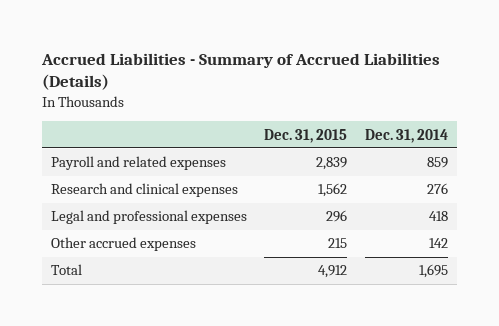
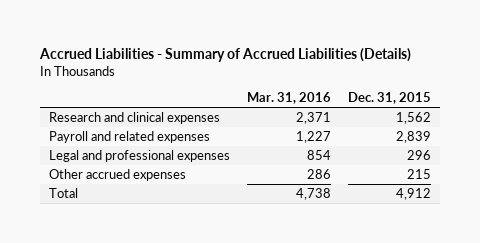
[364,128,448,143] Dec. 31, 2014 -> none
none -> [247,92,332,105] Mar. 31, 2016
[50,156,226,171] Payroll and related expenses -> [48,131,210,144] Payroll and related expenses

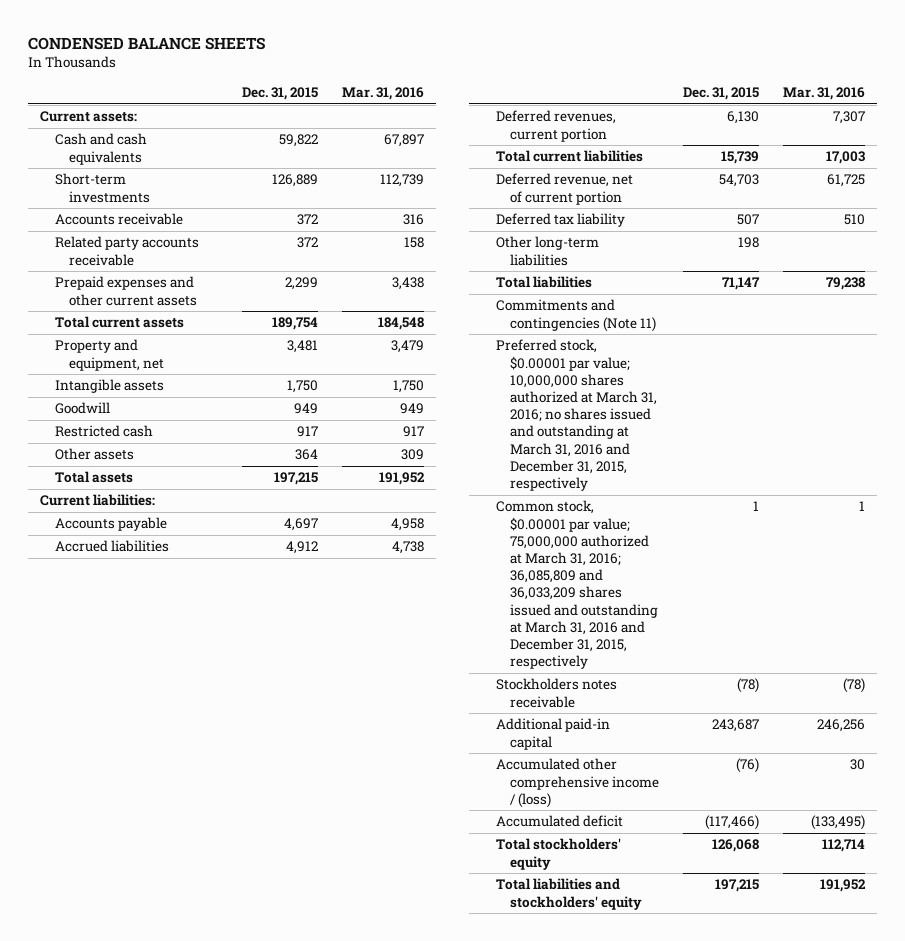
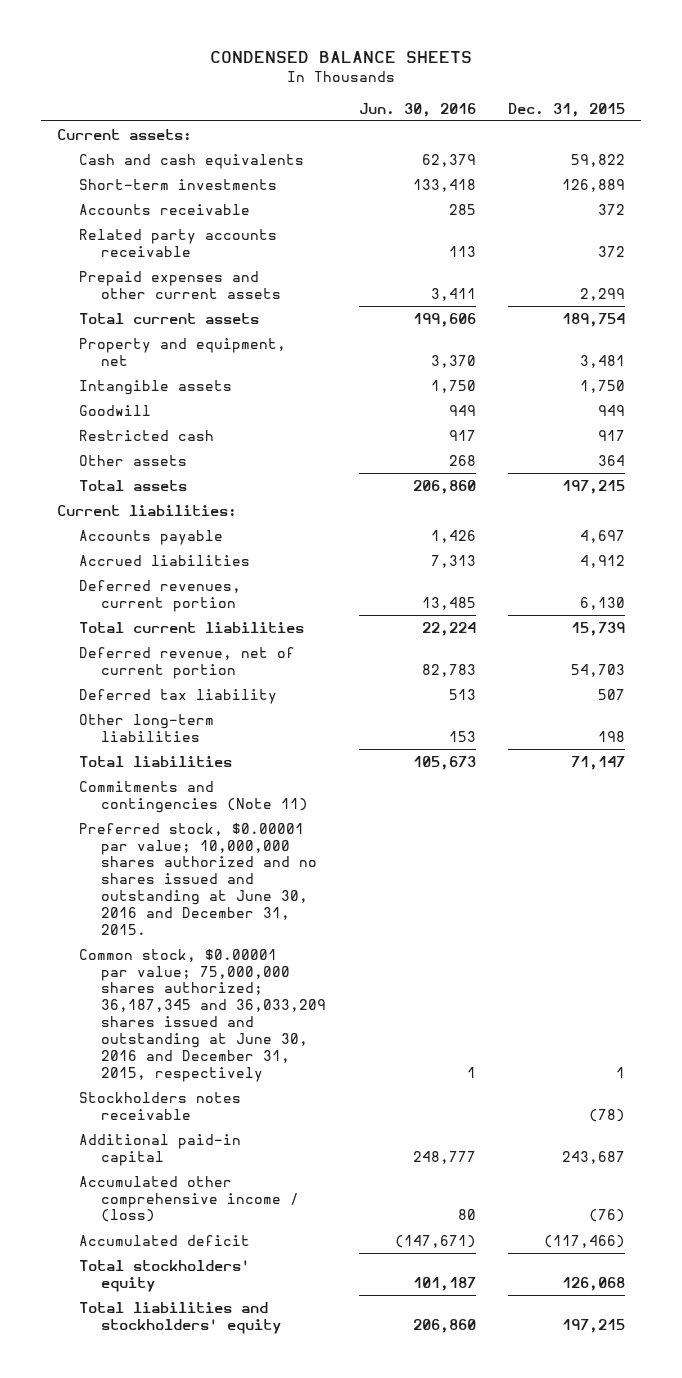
[341,86,424,100] Mar. 31, 2016 -> none
none -> [358,102,476,117] Jun. 30, 2016
[495,339,658,492] Preferred stock, $0.00001 par value; 10,000,000 shares authorized at March 31, 2016; no shares issued and outstanding at March 31, 2016 and December 31, 2015, respectively -> [79,822,318,935] Preferred stock, $0.00001 par value; 10,000,000 shares authorized and no shares issued and outstanding at June 30, 2016 and December 31, 2015.
[495,500,659,670] Common stock, $0.00001 par value; 75,000,000 authorized at March 31, 2016; 36,085,809 and 36,033,209 shares issued and outstanding at March 31, 2016 and December 31, 2015, respectively -> [79,948,327,1082] Common stock, $0.00001 par value; 75,000,000 shares authorized; 36,187,345 and 36,033,209 shares issued and outstanding at June 30, 2016 and December 31, 2015, respectively

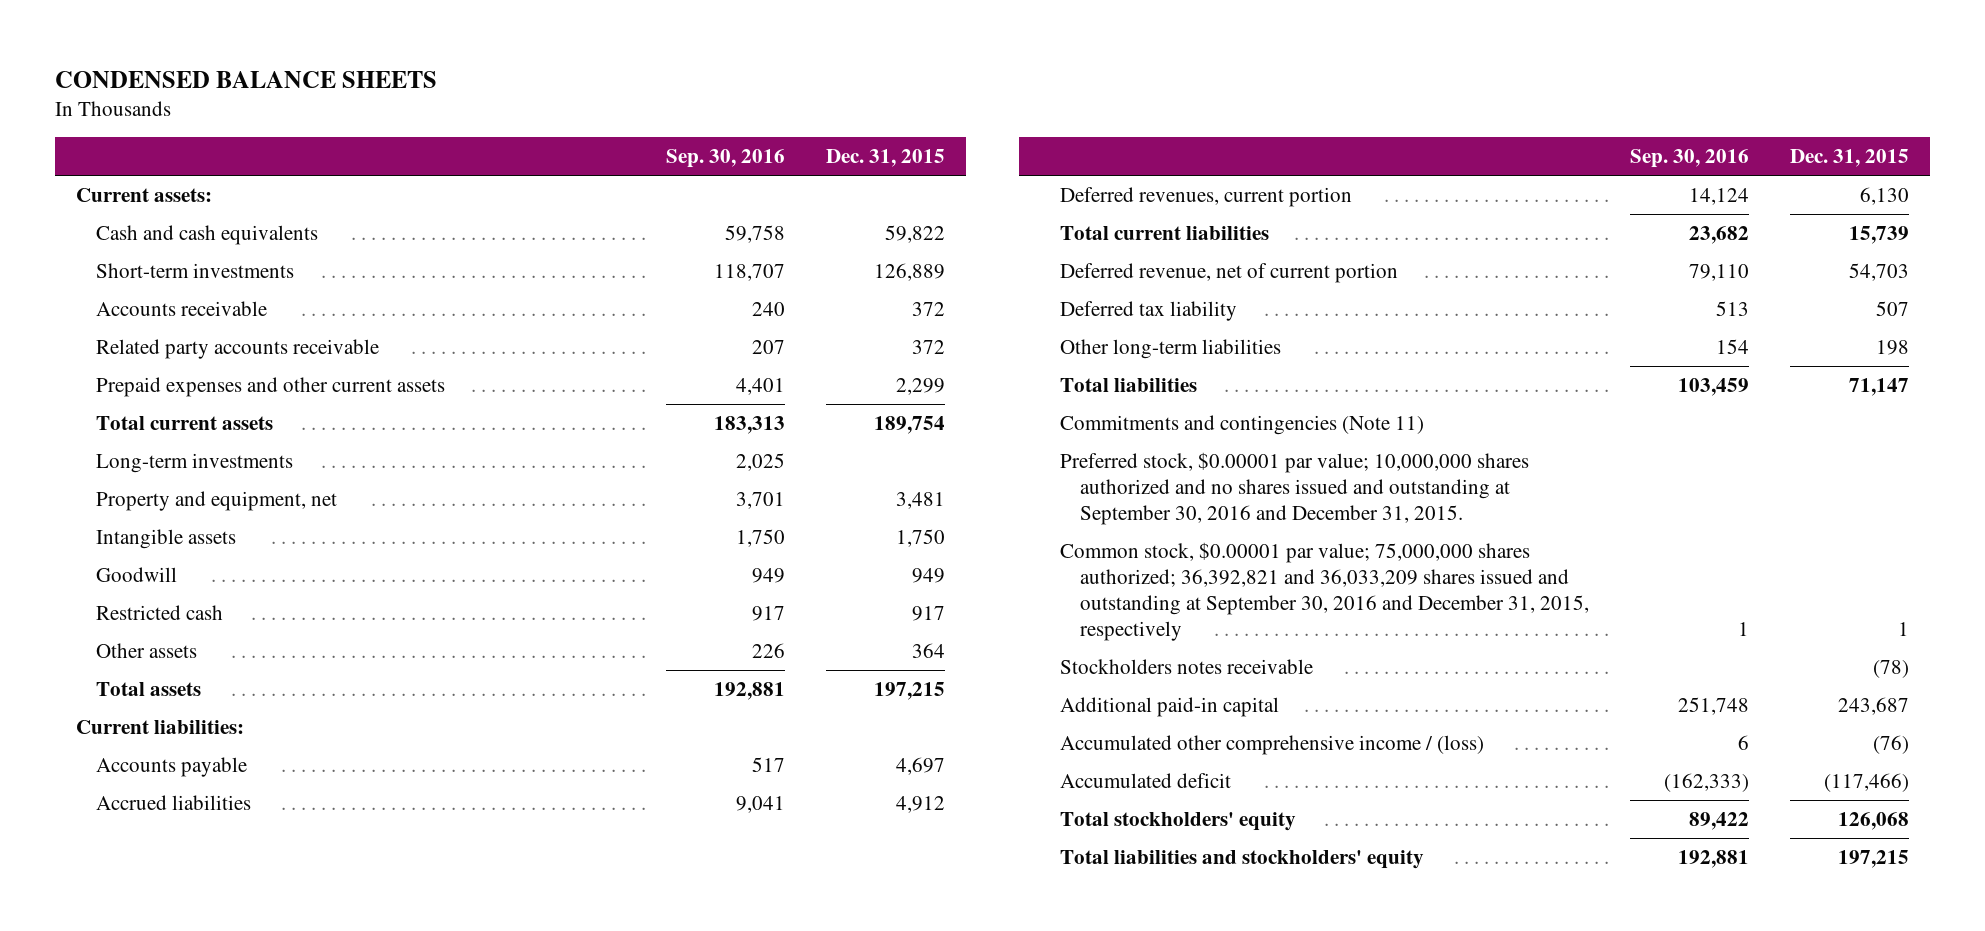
[358,102,476,117] Jun. 30, 2016 -> none
none -> [666,149,786,169] Sep. 30, 2016
none -> [95,452,293,473] Long-term investments
[79,822,318,935] Preferred stock, $0.00001 par value; 10,000,000 shares authorized and no shares issued and outstanding at June 30, 2016 and December 31, 2015. -> [1059,451,1529,525] Preferred stock, $0.00001 par value; 10,000,000 shares authorized and no shares issued and outstanding at September 30, 2016 and December 31, 2015.
[79,948,327,1082] Common stock, $0.00001 par value; 75,000,000 shares authorized; 36,187,345 and 36,033,209 shares issued and outstanding at June 30, 2016 and December 31, 2015, respectively -> [1059,541,1589,641] Common stock, $0.00001 par value; 75,000,000 shares authorized; 36,392,821 and 36,033,209 shares issued and outstanding at September 30, 2016 and December 31, 2015, respectively

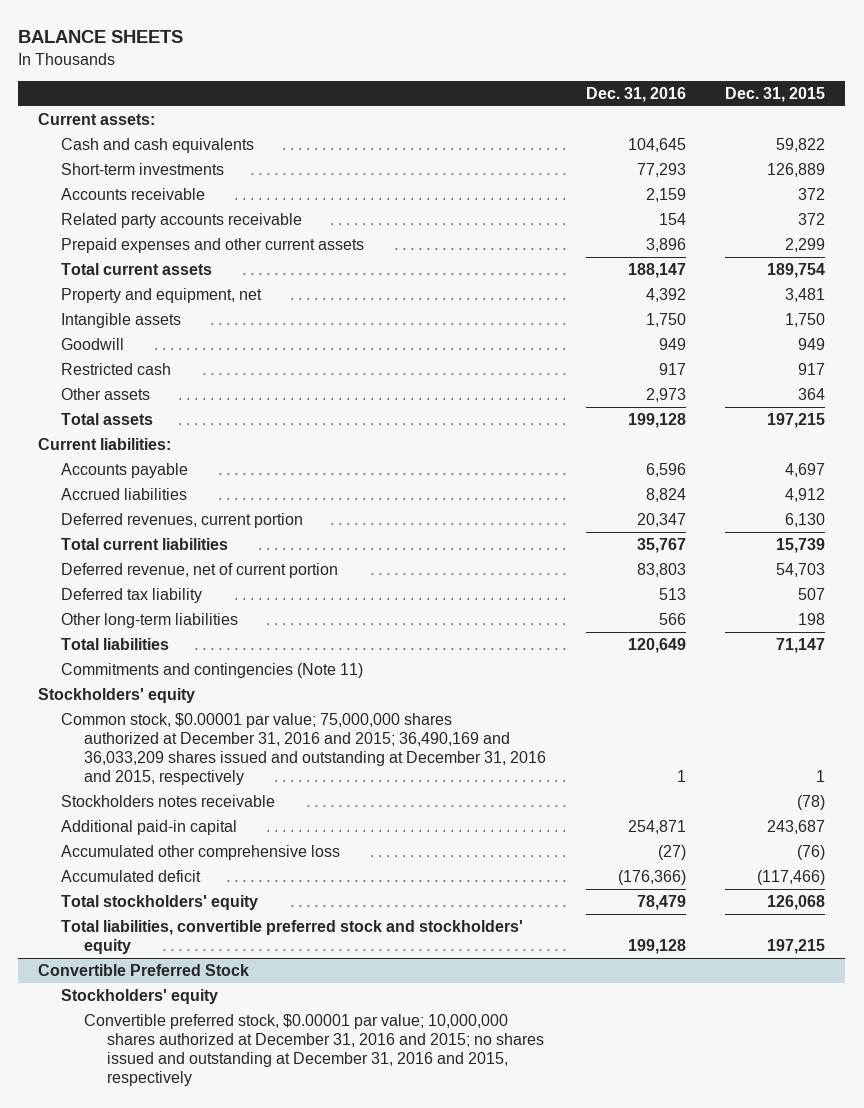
[55,70,438,88] CONDENSED BALANCE SHEETS -> [18,30,184,44] BALANCE SHEETS
[666,149,786,169] Sep. 30, 2016 -> none
none -> [585,86,686,102] Dec. 31, 2016
[95,452,293,473] Long-term investments -> none
[1059,451,1529,525] Preferred stock, $0.00001 par value; 10,000,000 shares authorized and no shares issued and outstanding at September 30, 2016 and December 31, 2015. -> none
none -> [38,688,196,704] Stockholders' equity
[1059,541,1589,641] Common stock, $0.00001 par value; 75,000,000 shares authorized; 36,392,821 and 36,033,209 shares issued and outstanding at September 30, 2016 and December 31, 2015, respectively -> [61,713,546,785] Common stock, $0.00001 par value; 75,000,000 shares authorized at December 31, 2016 and 2015; 36,490,169 and 36,033,209 shares issued and outstanding at December 31, 2016 and 2015, respectively
[1059,734,1484,755] Accumulated other comprehensive income / (loss) -> [61,845,341,861] Accumulated other comprehensive loss
[1059,849,1424,869] Total liabilities and stockholders' equity -> [61,920,524,954] Total liabilities, convertible preferred stock and stockholders' equity
none -> [38,964,250,977] Convertible Preferred Stock
none -> [61,989,219,1005] Stockholders' equity
none -> [83,1014,544,1086] Convertible preferred stock, $0.00001 par value; 10,000,000 shares authorized at December 31, 2016 and 2015; no shares issued and outstanding at December 31, 2016 and 2015, respectively

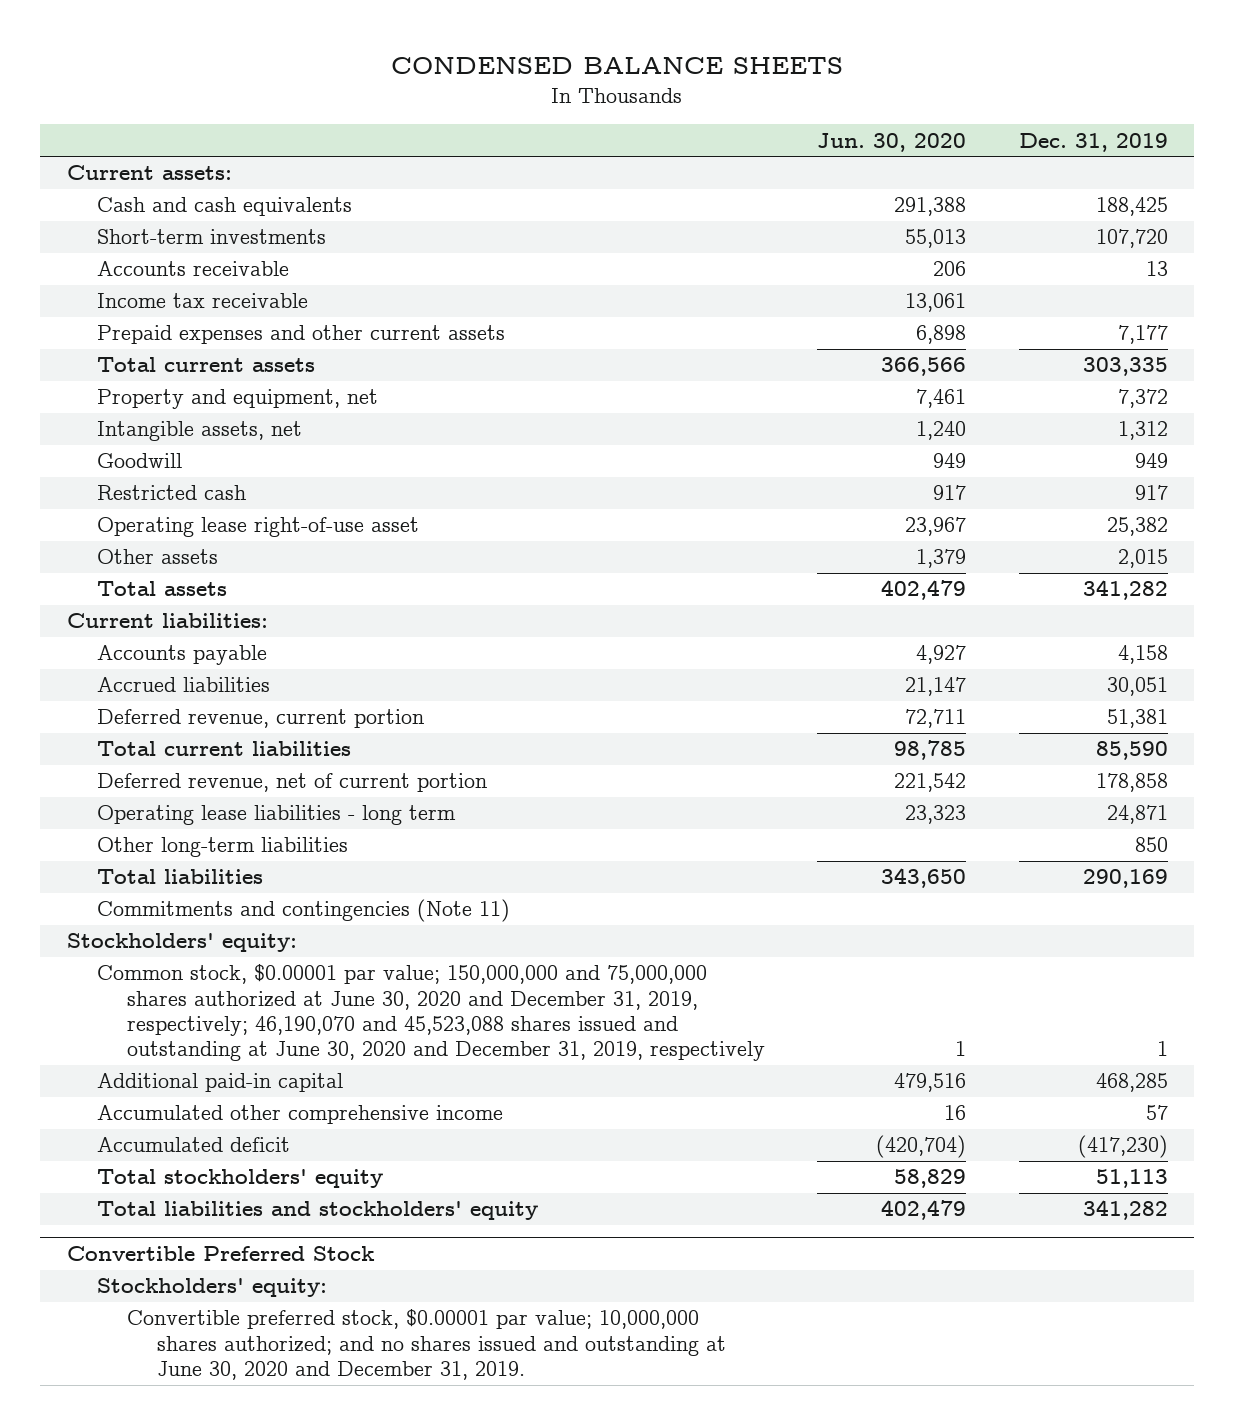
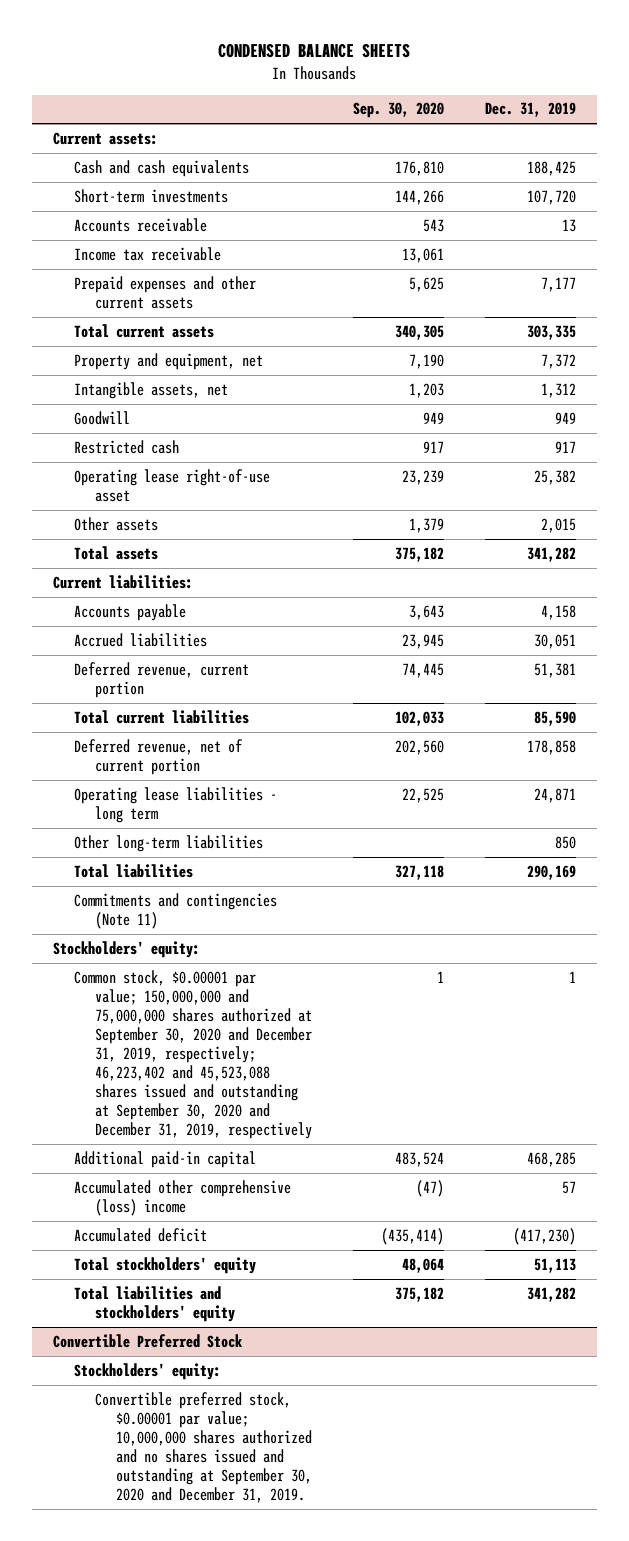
[817,132,967,152] Jun. 30, 2020 -> none
none -> [352,102,444,119] Sep. 30, 2020
[96,964,765,1062] Common stock, $0.00001 par value; 150,000,000 and 75,000,000 shares authorized at June 30, 2020 and December 31, 2019, respectively; 46,190,070 and 45,523,088 shares issued and outstanding at June 30, 2020 and December 31, 2019, respectively -> [73,969,312,1140] Common stock, $0.00001 par value; 150,000,000 and 75,000,000 shares authorized at September 30, 2020 and December 31, 2019, respectively; 46,223,402 and 45,523,088 shares issued and outstanding at September 30, 2020 and December 31, 2019, respectively
[96,1105,503,1125] Accumulated other comprehensive income -> [73,1179,291,1216] Accumulated other comprehensive (loss) income
[126,1309,726,1381] Convertible preferred stock, $0.00001 par value; 10,000,000 shares authorized; and no shares issued and outstanding at June 30, 2020 and December 31, 2019. -> [94,1391,312,1504] Convertible preferred stock, $0.00001 par value; 10,000,000 shares authorized and no shares issued and outstanding at September 30, 2020 and December 31, 2019.

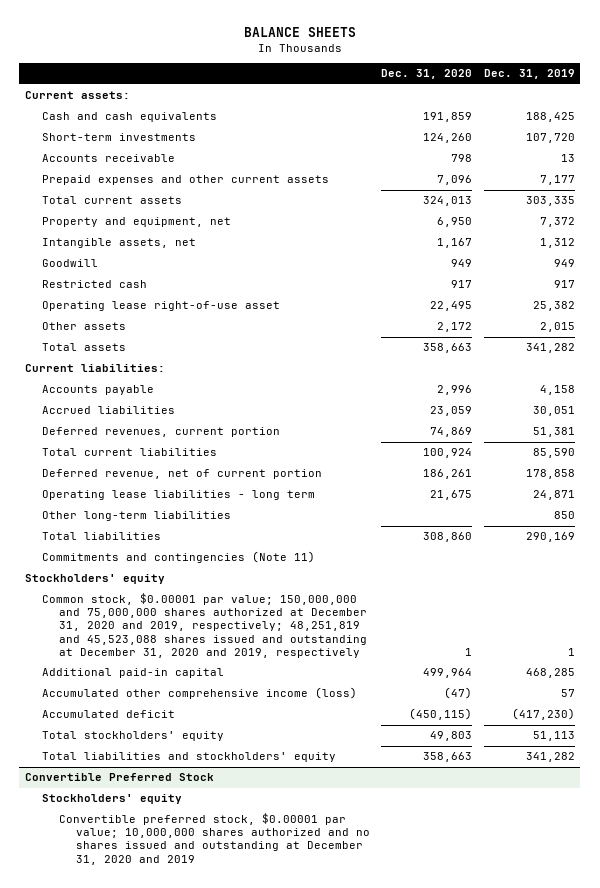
[218,42,411,58] CONDENSED BALANCE SHEETS -> [243,26,356,37] BALANCE SHEETS
[352,102,444,119] Sep. 30, 2020 -> none
none -> [381,69,473,80] Dec. 31, 2020
[73,246,221,261] Income tax receivable -> none
[73,661,249,698] Deferred revenue, current portion -> [41,427,280,438] Deferred revenues, current portion
[52,940,200,958] Stockholders' equity: -> [24,574,165,585] Stockholders' equity
[73,969,312,1140] Common stock, $0.00001 par value; 150,000,000 and 75,000,000 shares authorized at September 30, 2020 and December 31, 2019, respectively; 46,223,402 and 45,523,088 shares issued and outstanding at September 30, 2020 and December 31, 2019, respectively -> [41,593,367,658] Common stock, $0.00001 par value; 150,000,000 and 75,000,000 shares authorized at December 31, 2020 and 2019, respectively; 48,251,819 and 45,523,088 shares issued and outstanding at December 31, 2020 and 2019, respectively
[73,1179,291,1216] Accumulated other comprehensive (loss) income -> [41,687,357,700] Accumulated other comprehensive income (loss)
[73,1362,221,1380] Stockholders' equity: -> [41,794,182,805] Stockholders' equity
[94,1391,312,1504] Convertible preferred stock, $0.00001 par value; 10,000,000 shares authorized and no shares issued and outstanding at September 30, 2020 and December 31, 2019. -> [58,813,370,865] Convertible preferred stock, $0.00001 par value; 10,000,000 shares authorized and no shares issued and outstanding at December 31, 2020 and 2019

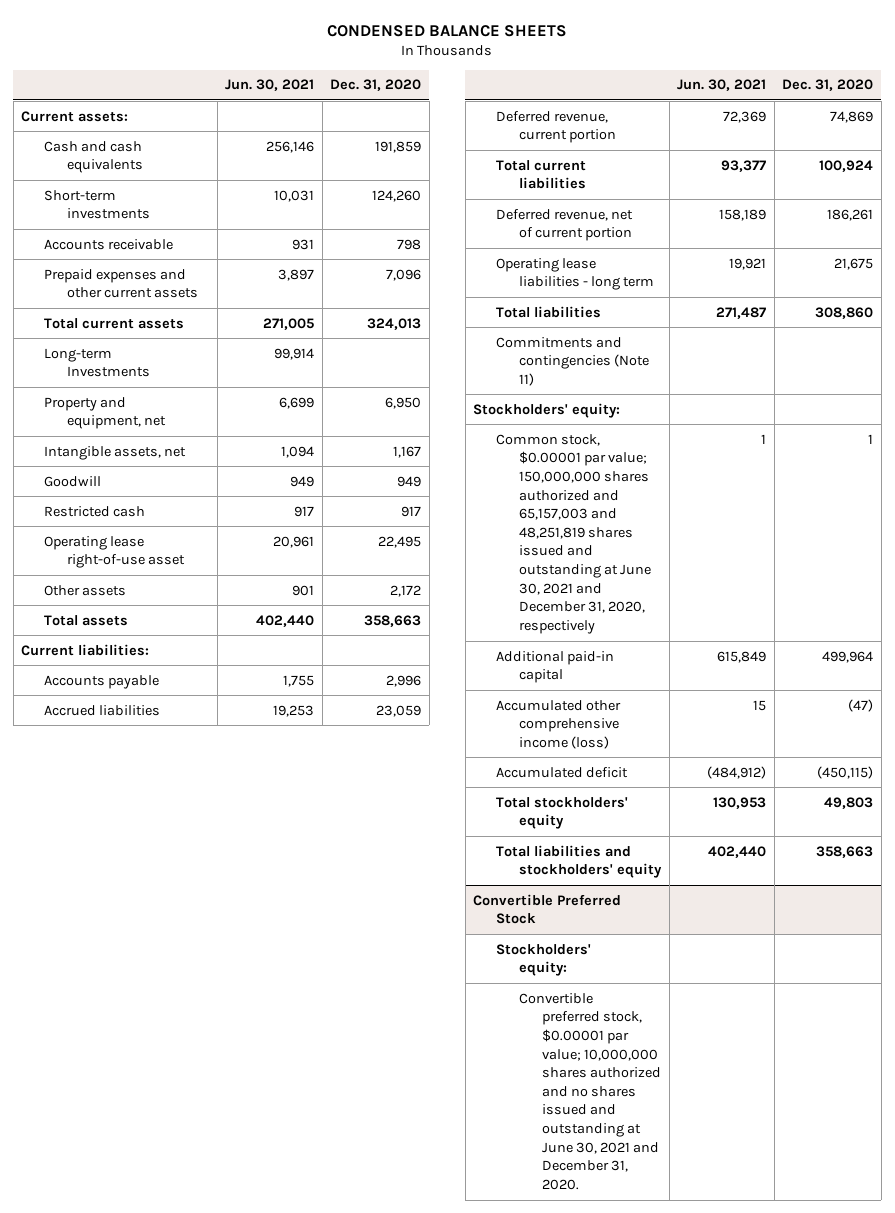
[243,26,356,37] BALANCE SHEETS -> [327,24,568,37] CONDENSED BALANCE SHEETS
[483,69,575,80] Dec. 31, 2019 -> none
none -> [225,79,315,92] Jun. 30, 2021
none -> [44,347,151,378] Long-term Investments
[41,427,280,438] Deferred revenues, current portion -> [496,110,617,144] Deferred revenue, current portion
[41,511,231,522] Other long-term liabilities -> none
[24,574,165,585] Stockholders' equity -> [473,402,621,418] Stockholders' equity:
[41,593,367,658] Common stock, $0.00001 par value; 150,000,000 and 75,000,000 shares authorized at December 31, 2020 and 2019, respectively; 48,251,819 and 45,523,088 shares issued and outstanding at December 31, 2020 and 2019, respectively -> [496,433,652,635] Common stock, $0.00001 par value; 150,000,000 shares authorized and 65,157,003 and 48,251,819 shares issued and outstanding at June 30, 2021 and December 31, 2020, respectively
[41,794,182,805] Stockholders' equity -> [496,943,592,977] Stockholders' equity:
[58,813,370,865] Convertible preferred stock, $0.00001 par value; 10,000,000 shares authorized and no shares issued and outstanding at December 31, 2020 and 2019 -> [519,992,662,1191] Convertible preferred stock, $0.00001 par value; 10,000,000 shares authorized and no shares issued and outstanding at June 30, 2021 and December 31, 2020.

